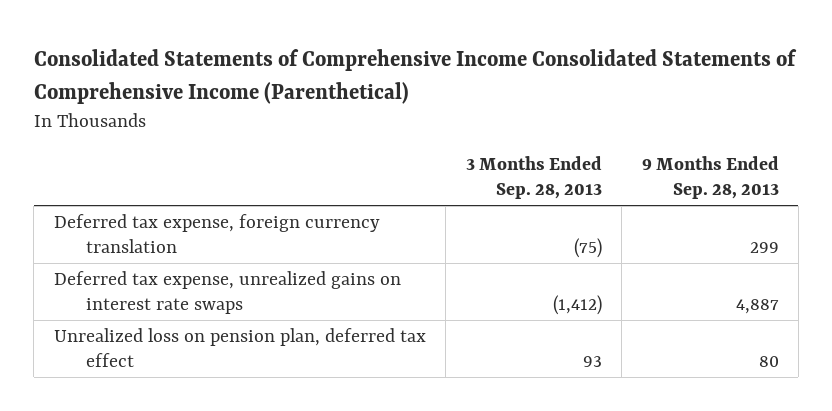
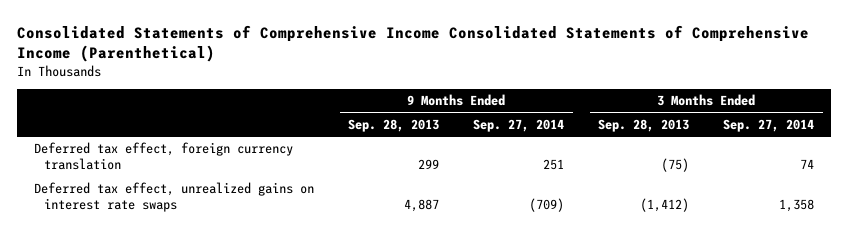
none -> [473,118,565,132] Sep. 27, 2014
none -> [723,118,815,132] Sep. 27, 2014
[53,328,426,368] Unrealized loss on pension plan, deferred tax effect -> none
[53,214,380,254] Deferred tax expense, foreign currency translation -> [34,142,294,171] Deferred tax effect, foreign currency translation
[53,271,401,315] Deferred tax expense, unrealized gains on interest rate swaps -> [34,182,315,213] Deferred tax effect, unrealized gains on interest rate swaps

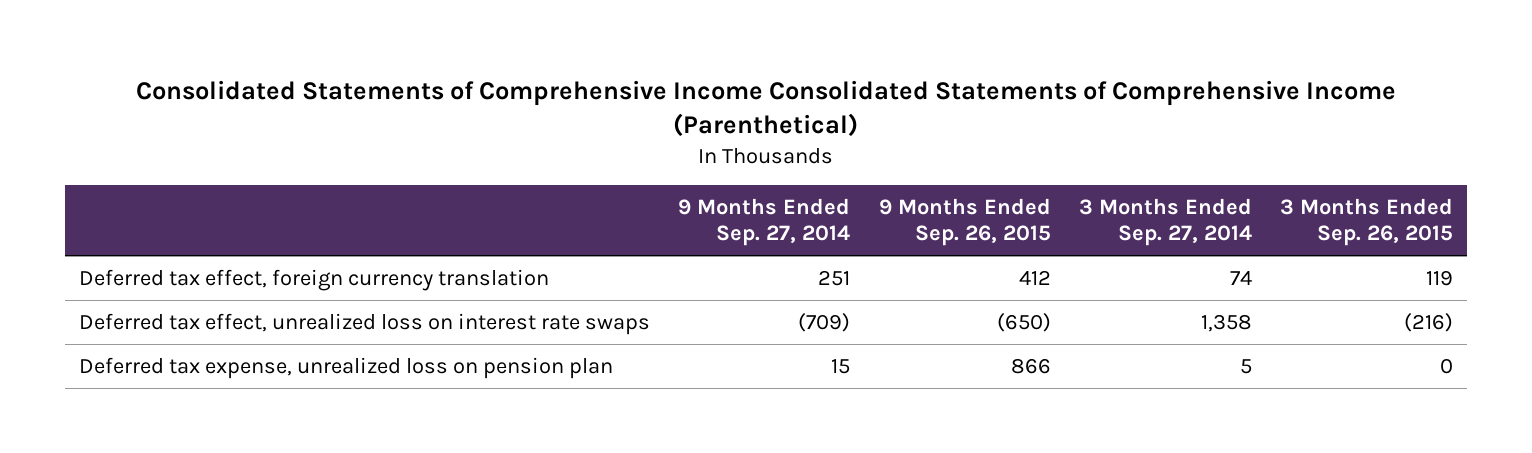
[348,118,440,132] Sep. 28, 2013 -> none
[598,118,690,132] Sep. 28, 2013 -> none
none -> [878,197,1051,247] 9 Months Ended Sep. 26, 2015
none -> [1280,197,1454,247] 3 Months Ended Sep. 26, 2015
[34,182,315,213] Deferred tax effect, unrealized gains on interest rate swaps -> [79,312,651,335] Deferred tax effect, unrealized loss on interest rate swaps
none -> [79,356,614,379] Deferred tax expense, unrealized loss on pension plan

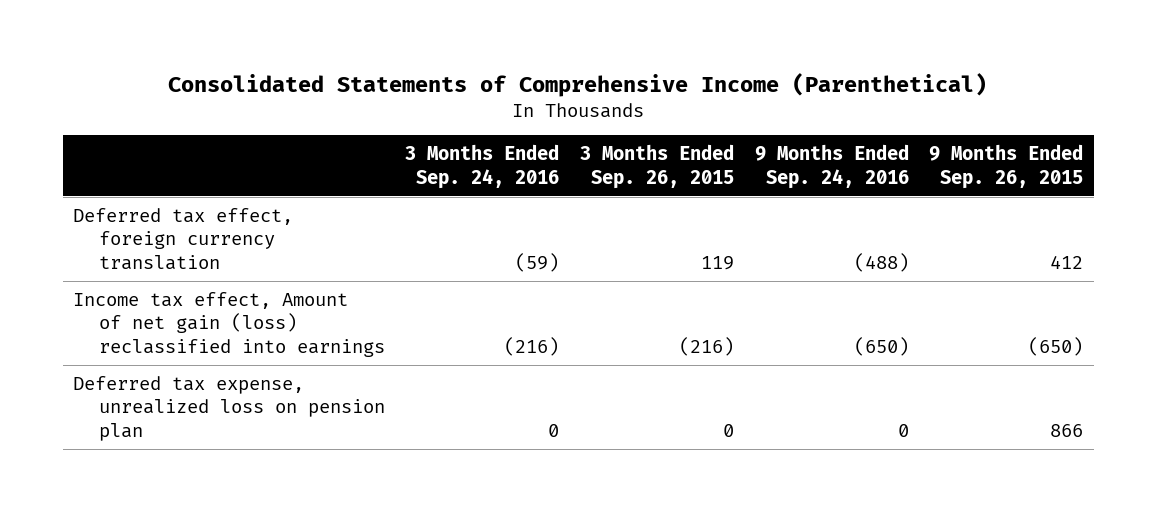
[136,80,1397,138] Consolidated Statements of Comprehensive Income Consolidated Statements of Comprehensive Income (Parenthetical) -> [168,72,988,97] Consolidated Statements of Comprehensive Income (Parenthetical)
[678,197,851,247] 9 Months Ended Sep. 27, 2014 -> none
[1078,197,1252,247] 3 Months Ended Sep. 27, 2014 -> none
none -> [405,144,560,189] 3 Months Ended Sep. 24, 2016
none -> [754,144,909,189] 9 Months Ended Sep. 24, 2016
[79,312,651,335] Deferred tax effect, unrealized loss on interest rate swaps -> [73,291,385,357] Income tax effect, Amount of net gain (loss) reclassified into earnings

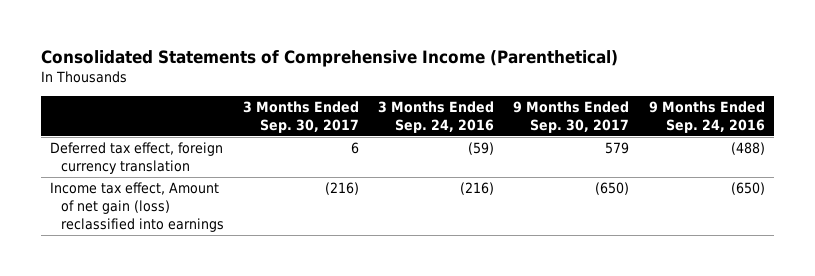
[579,144,734,189] 3 Months Ended Sep. 26, 2015 -> none
[929,144,1084,189] 9 Months Ended Sep. 26, 2015 -> none
none -> [243,101,360,134] 3 Months Ended Sep. 30, 2017
none -> [513,101,630,134] 9 Months Ended Sep. 30, 2017
[73,375,385,441] Deferred tax expense, unrealized loss on pension plan -> none

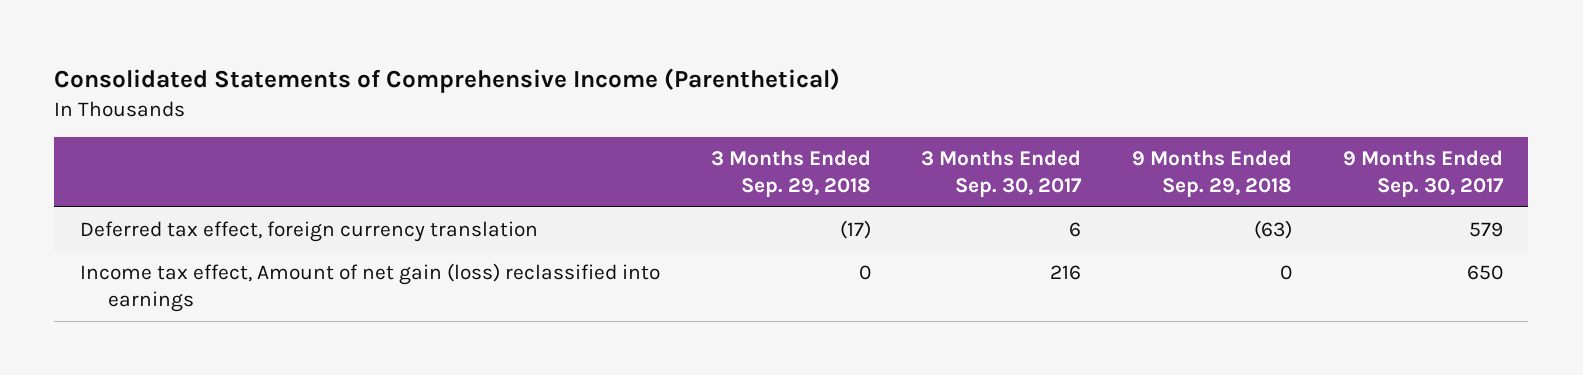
[378,101,495,134] 3 Months Ended Sep. 24, 2016 -> none
[648,101,765,134] 9 Months Ended Sep. 24, 2016 -> none
none -> [710,150,871,198] 3 Months Ended Sep. 29, 2018
none -> [1132,150,1293,198] 9 Months Ended Sep. 29, 2018
[325,181,360,195] (216) -> [1050,265,1082,281] 216
[595,181,630,195] (650) -> [1467,265,1504,281] 650

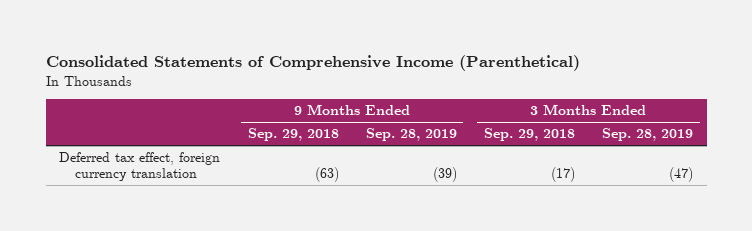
[921,150,1083,198] 3 Months Ended Sep. 30, 2017 -> none
[1343,150,1505,198] 9 Months Ended Sep. 30, 2017 -> none
none -> [365,128,457,142] Sep. 28, 2019
none -> [601,128,693,142] Sep. 28, 2019
[79,263,660,313] Income tax effect, Amount of net gain (loss) reclassified into earnings -> none

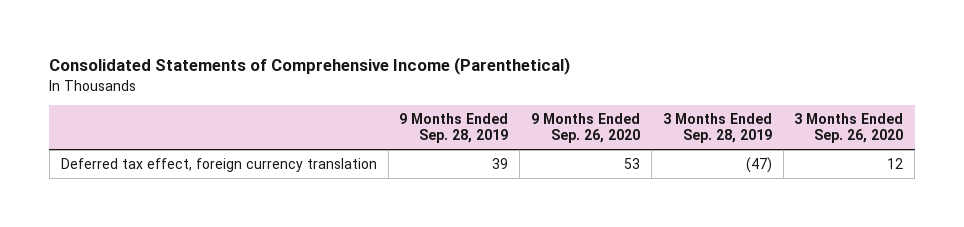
[247,128,339,142] Sep. 29, 2018 -> none
[483,128,575,142] Sep. 29, 2018 -> none
none -> [531,112,641,144] 9 Months Ended Sep. 26, 2020
none -> [794,112,904,144] 3 Months Ended Sep. 26, 2020
[432,167,457,183] (39) -> [492,157,509,169] 39

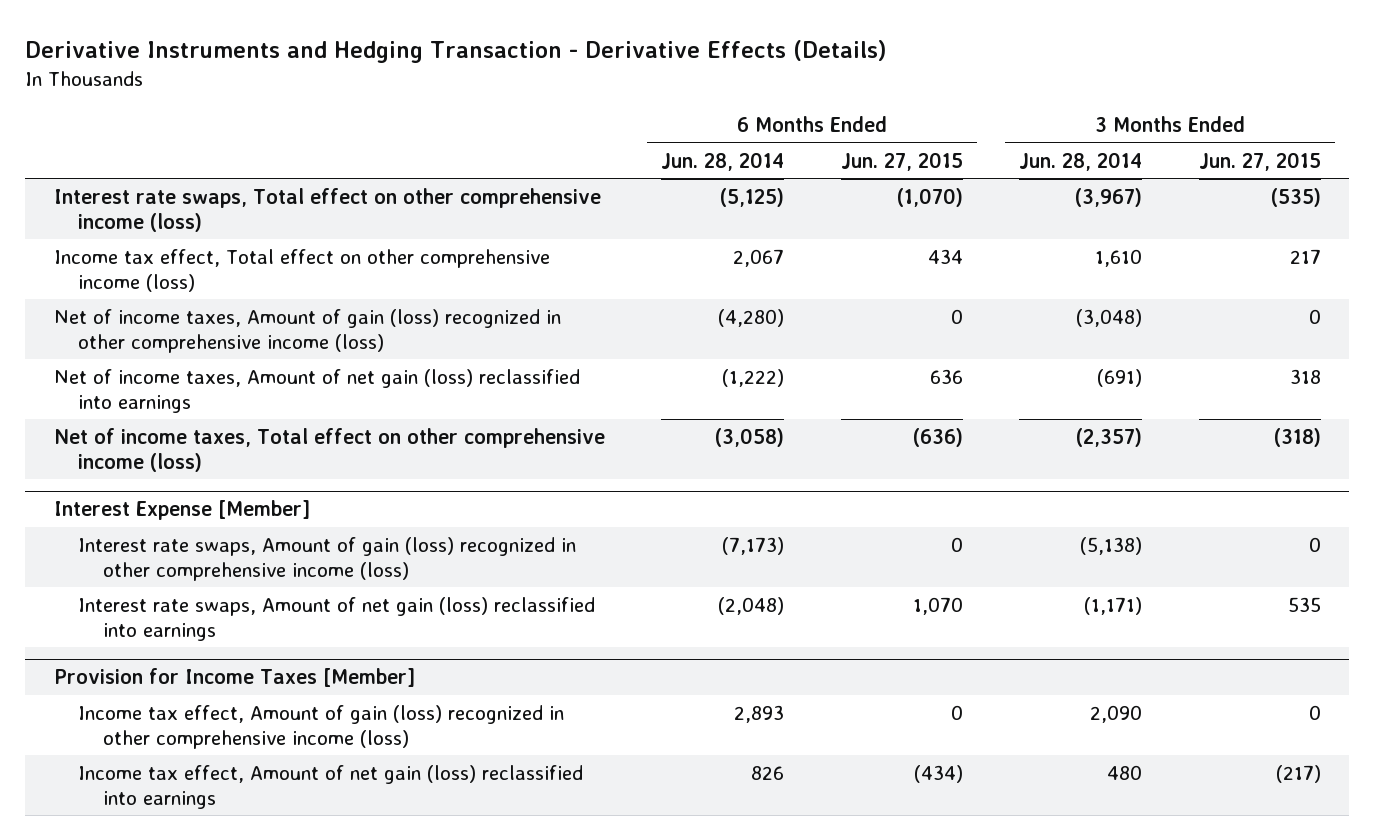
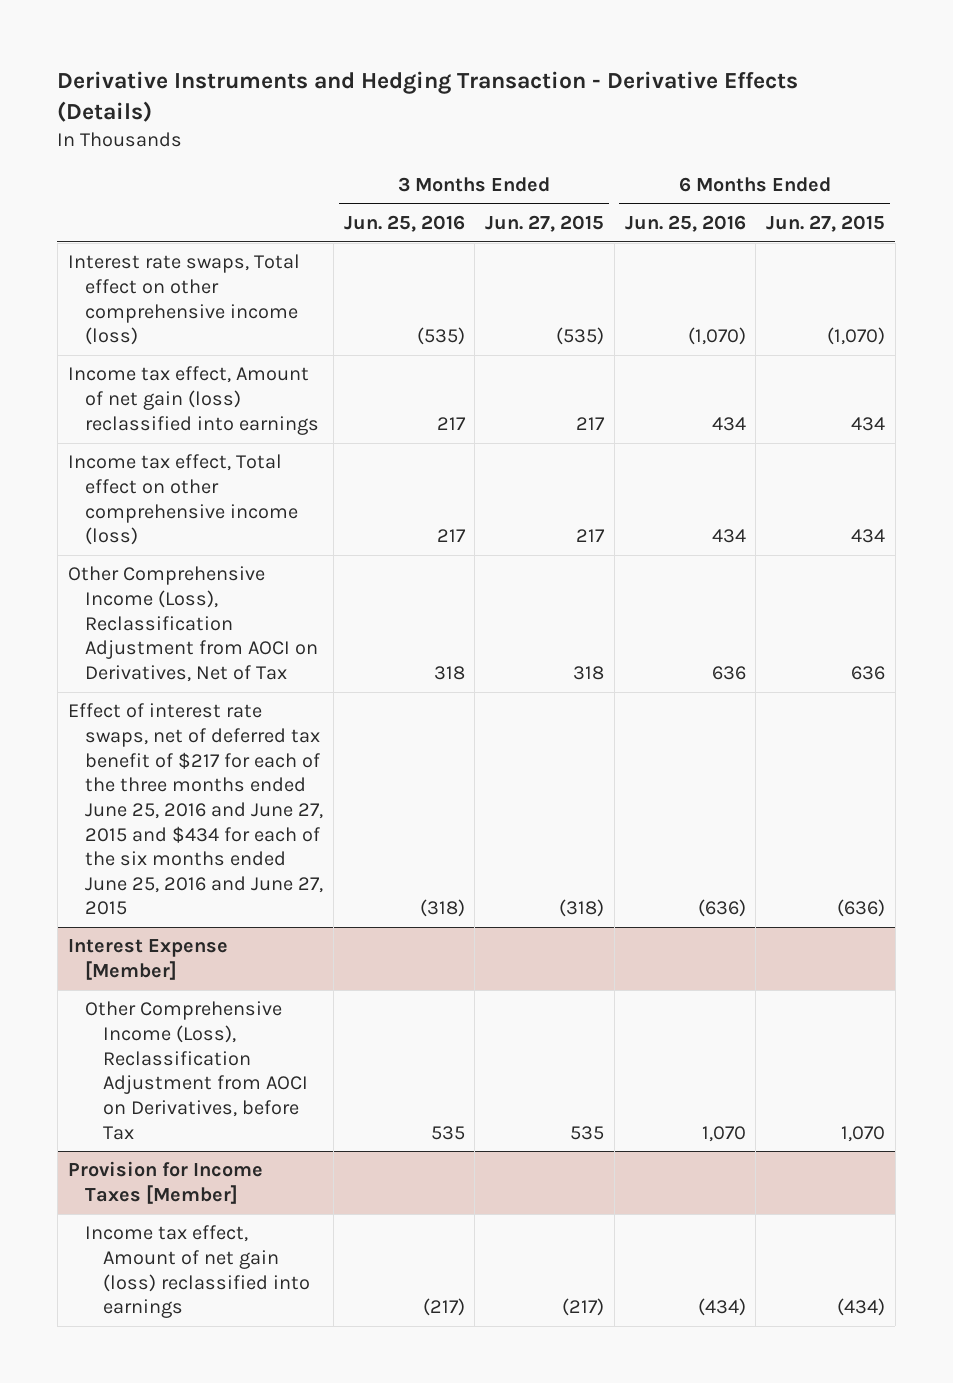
[661,151,785,171] Jun. 28, 2014 -> none
[1019,151,1143,171] Jun. 28, 2014 -> none
none -> [343,214,465,232] Jun. 25, 2016
none -> [624,214,746,232] Jun. 25, 2016
none -> [67,366,320,435] Income tax effect, Amount of net gain (loss) reclassified into earnings
[53,308,561,353] Net of income taxes, Amount of gain (loss) recognized in other comprehensive income (loss) -> none
[53,368,580,413] Net of income taxes, Amount of net gain (loss) reclassified into earnings -> [67,566,319,682] Other Comprehensive Income (Loss), Reclassification Adjustment from AOCI on Derivatives, Net of Tax
[53,427,605,472] Net of income taxes, Total effect on other comprehensive income (loss) -> [67,703,324,916] Effect of interest rate swaps, net of deferred tax benefit of $217 for each of the three months ended June 25, 2016 and June 27, 2015 and $434 for each of the six months ended June 25, 2016 and June 27, 2015
[78,536,577,581] Interest rate swaps, Amount of gain (loss) recognized in other comprehensive income (loss) -> none
[78,596,596,641] Interest rate swaps, Amount of net gain (loss) reclassified into earnings -> [85,1001,308,1140] Other Comprehensive Income (Loss), Reclassification Adjustment from AOCI on Derivatives, before Tax
[78,704,565,749] Income tax effect, Amount of gain (loss) recognized in other comprehensive income (loss) -> none

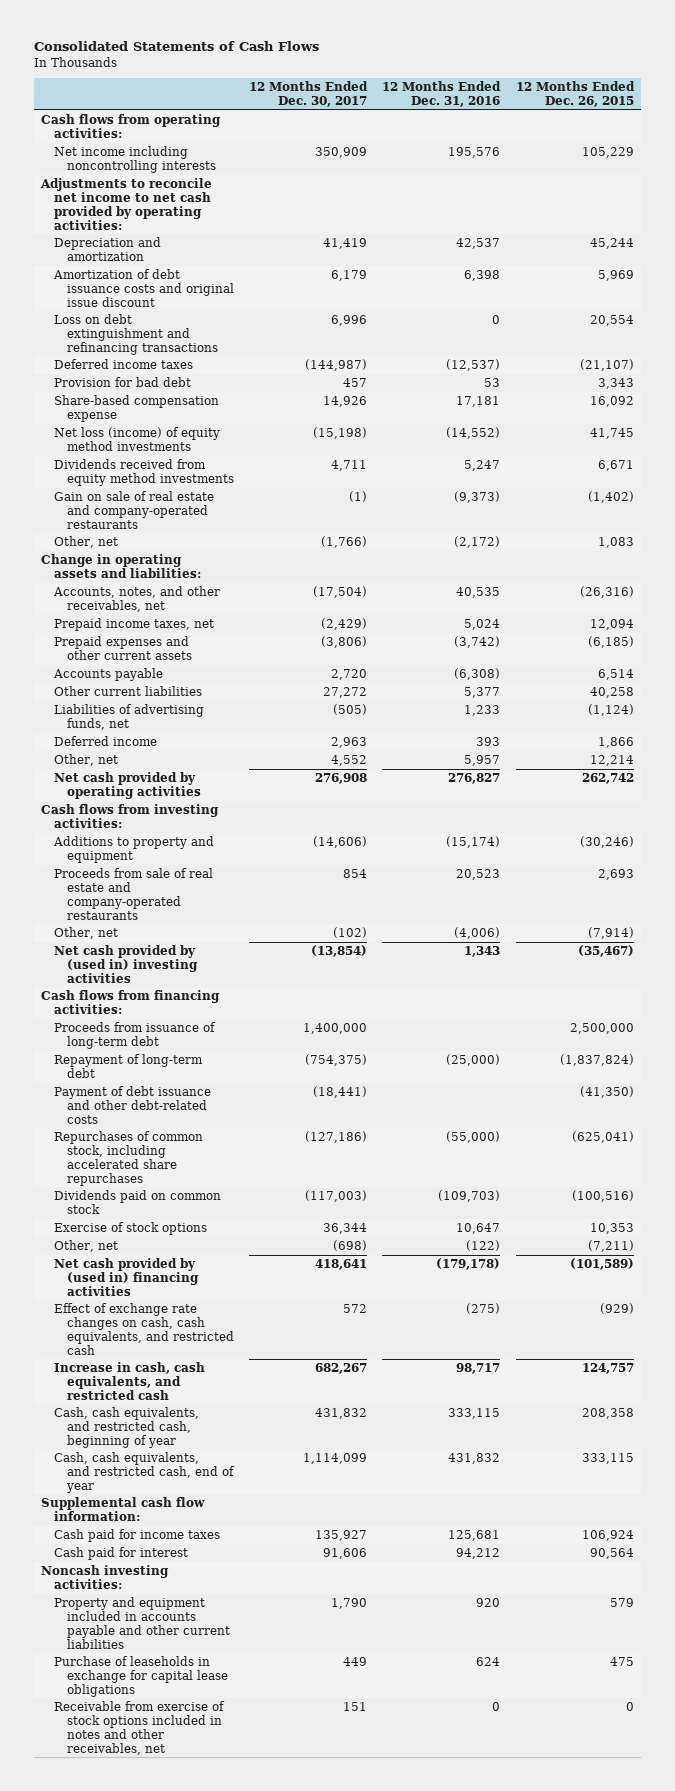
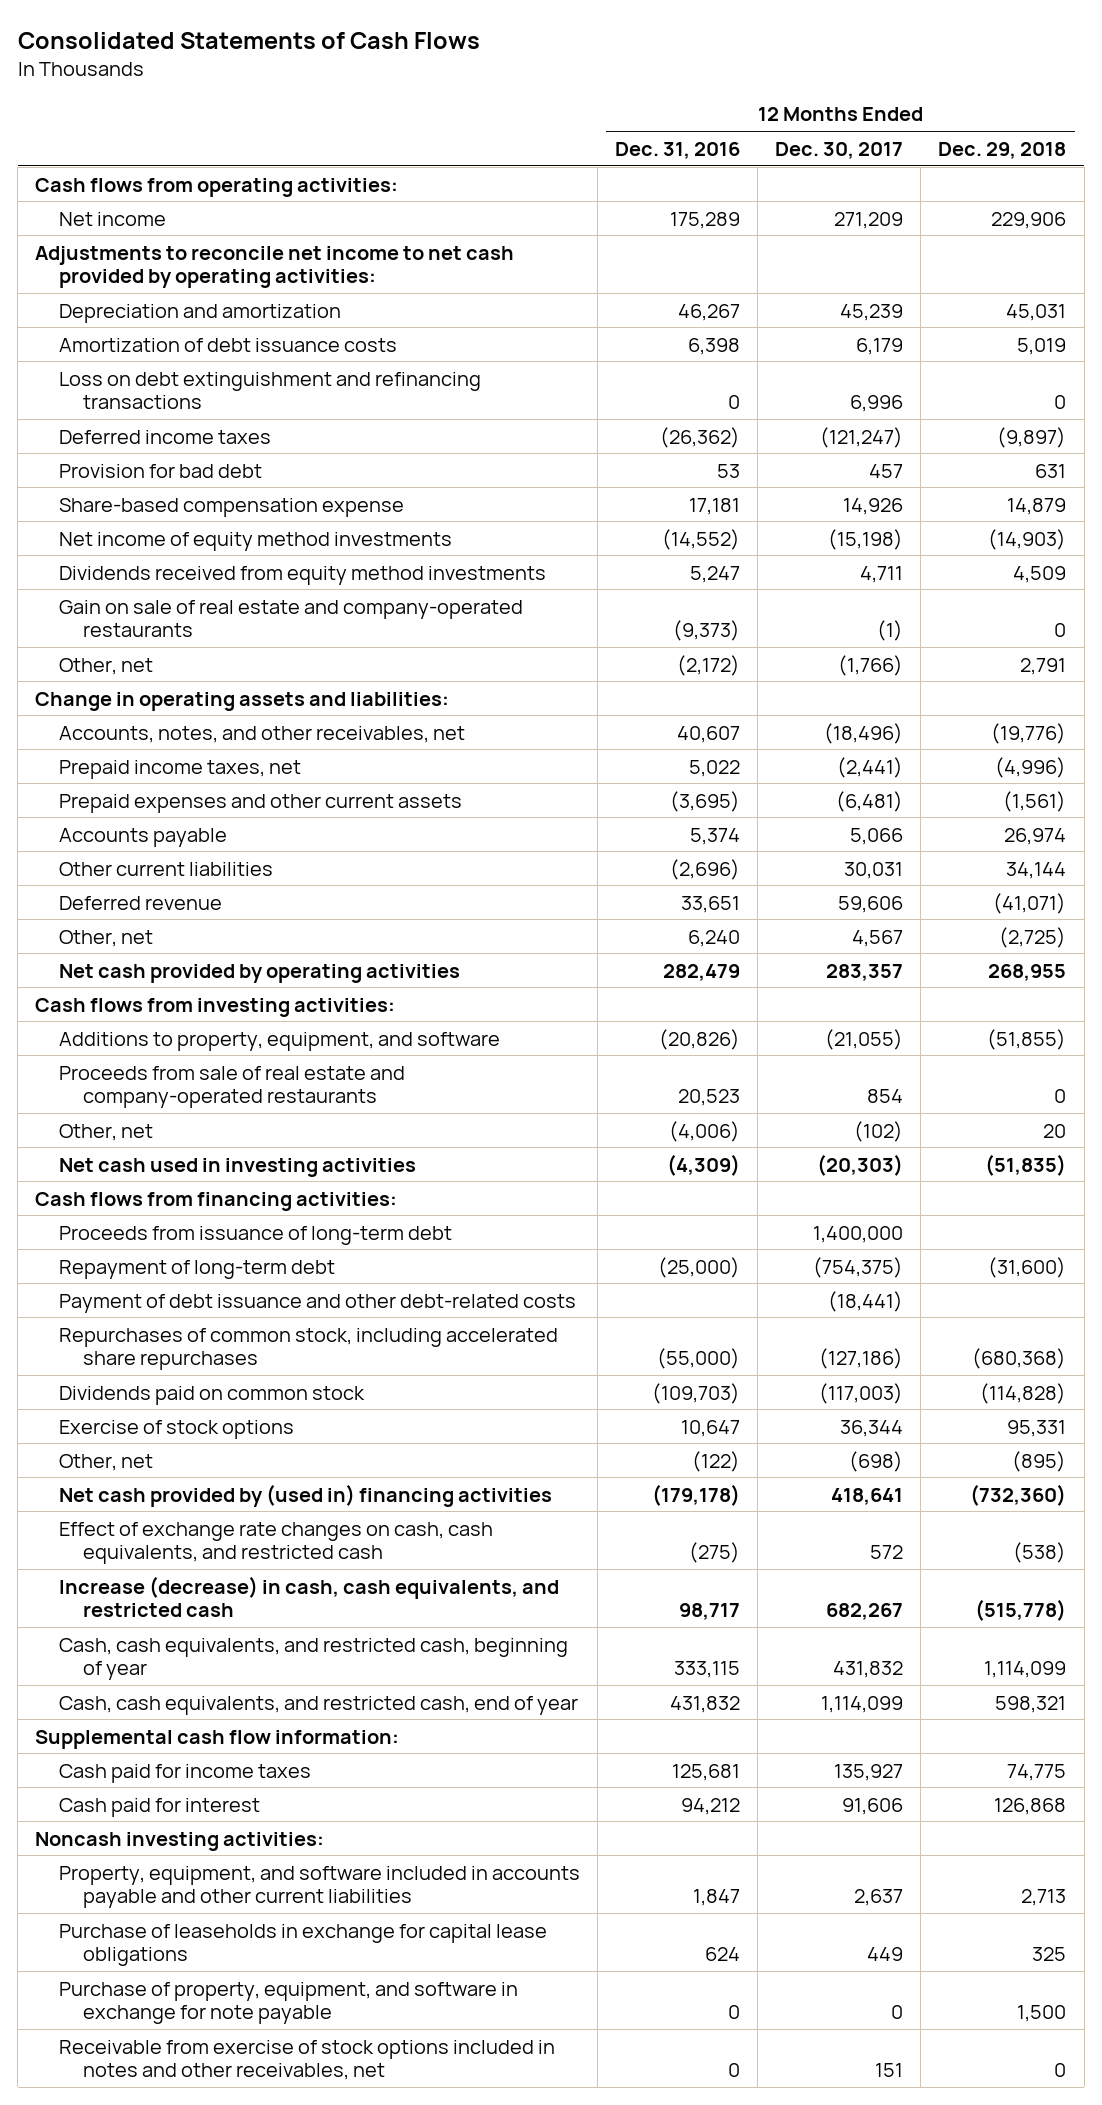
[515,81,635,108] 12 Months Ended Dec. 26, 2015 -> none
none -> [938,141,1067,159] Dec. 29, 2018
[54,146,217,173] Net income including noncontrolling interests -> [58,211,166,226] Net income
[315,147,368,159] 350,909 -> [834,211,904,229] 271,209
[448,147,501,159] 195,576 -> [670,211,741,229] 175,289
[323,238,368,250] 41,419 -> [840,303,904,321] 45,239
[456,238,501,250] 42,537 -> [678,303,741,321] 46,267
[53,269,235,307] Amortization of debt issuance costs and original issue discount -> [58,337,397,352] Amortization of debt issuance costs
[305,359,368,372] (144,987) -> [820,426,904,448] (121,247)
[446,359,501,372] (12,537) -> [660,426,741,448] (26,362)
[54,427,221,451] Net loss (income) of equity method investments -> [58,531,452,551] Net income of equity method investments
[54,704,205,730] Liabilities of advertising funds, net -> none
[54,736,158,747] Deferred income -> none
[313,586,368,599] (17,504) -> [824,722,904,744] (18,496)
[456,587,501,599] 40,535 -> [677,725,741,743] 40,607
[321,618,368,631] (2,429) -> [837,756,904,778] (2,441)
[464,619,501,631] 5,024 -> [689,759,741,777] 5,022
[321,636,368,649] (3,806) -> [836,790,904,812] (6,481)
[454,636,501,649] (3,742) -> [670,790,741,812] (3,695)
[331,669,368,681] 2,720 -> [850,827,904,845] 5,066
[454,668,501,681] (6,308) -> [690,827,741,845] 5,374
[323,687,368,699] 27,272 -> [844,861,904,879] 30,031
[464,687,501,699] 5,377 -> [670,858,741,880] (2,696)
none -> [58,895,222,910] Deferred revenue
[331,755,368,767] 4,552 -> [852,929,904,947] 4,567
[464,755,501,767] 5,957 -> [688,929,741,947] 6,240
[315,773,368,785] 276,908 -> [826,963,904,981] 283,357
[448,773,501,785] 276,827 -> [663,963,741,981] 282,479
[53,836,215,863] Additions to property and equipment -> [58,1031,500,1051] Additions to property, equipment, and software
[313,836,368,849] (14,606) -> [825,1028,904,1050] (21,055)
[446,836,501,849] (15,174) -> [659,1028,741,1050] (20,826)
[54,945,199,983] Net cash provided by (used in) investing activities -> [58,1157,416,1177] Net cash used in investing activities
[311,945,368,958] (13,854) -> [817,1153,904,1176] (20,303)
[464,946,501,958] 1,343 -> [667,1153,741,1176] (4,309)
[54,1362,206,1400] Increase in cash, cash equivalents, and restricted cash -> [58,1575,559,1618] Increase (decrease) in cash, cash equivalents, and restricted cash
[54,1597,231,1649] Property and equipment included in accounts payable and other current liabilities -> [58,1865,580,1909] Property, equipment, and software included in accounts payable and other current liabilities
[331,1598,368,1610] 1,790 -> [854,1889,904,1907] 2,637
[476,1598,501,1608] 920 -> [693,1889,741,1907] 1,847
none -> [58,1981,518,2025] Purchase of property, equipment, and software in exchange for note payable

